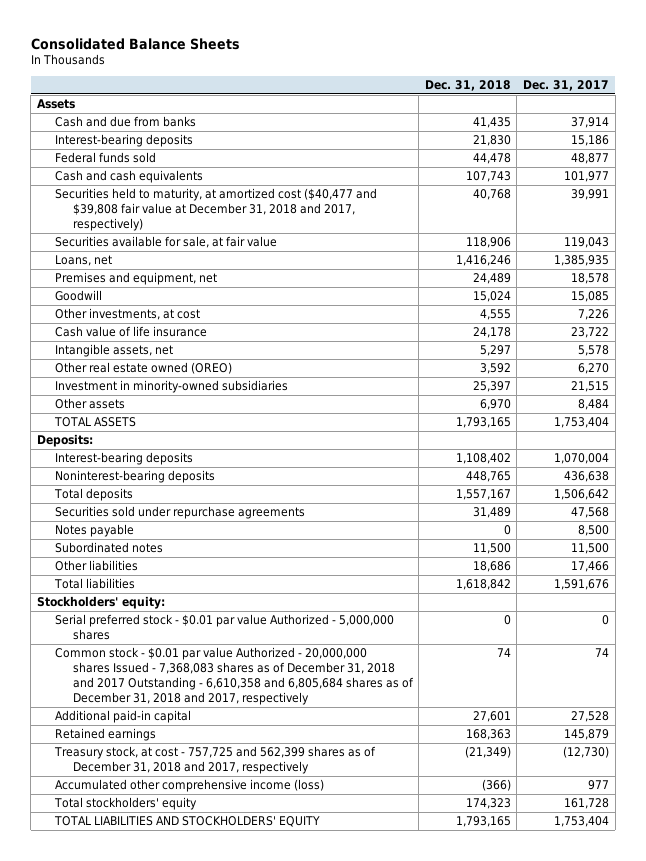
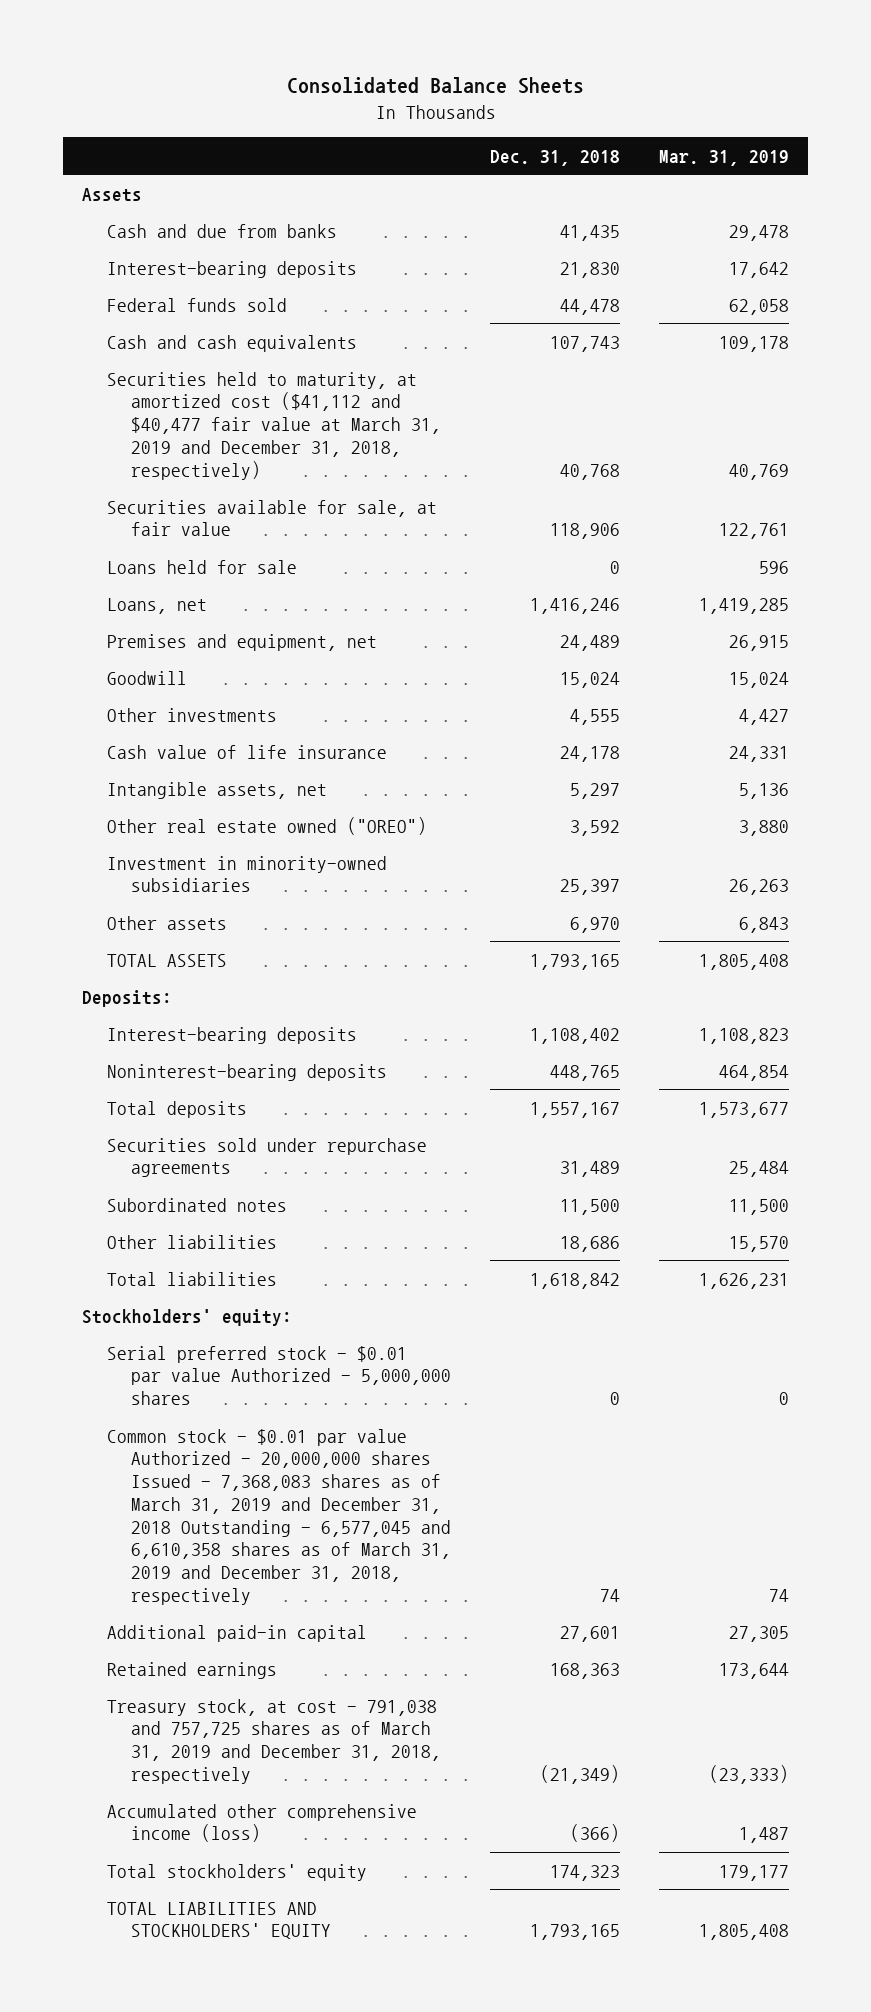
[523,79,610,91] Dec. 31, 2017 -> none
none -> [658,149,789,166] Mar. 31, 2019
[54,188,377,232] Securities held to maturity, at amortized cost ($40,477 and $39,808 fair value at December 31, 2018 and 2017, respectively) -> [106,371,442,480] Securities held to maturity, at amortized cost ($41,112 and $40,477 fair value at March 31, 2019 and December 31, 2018, respectively)
none -> [106,559,297,574] Loans held for sale
[54,308,200,321] Other investments, at cost -> [106,707,277,722] Other investments
[54,362,232,375] Other real estate owned (OREO) -> [106,816,427,835] Other real estate owned ("OREO")
[54,524,134,538] Notes payable -> none
[54,647,414,706] Common stock - $0.01 par value Authorized - 20,000,000 shares Issued - 7,368,083 shares as of December 31, 2018 and 2017 Outstanding - 6,610,358 and 6,805,684 shares as of December 31, 2018 and 2017, respectively -> [106,1428,452,1605] Common stock - $0.01 par value Authorized - 20,000,000 shares Issued - 7,368,083 shares as of March 31, 2019 and December 31, 2018 Outstanding - 6,577,045 and 6,610,358 shares as of March 31, 2019 and December 31, 2018, respectively
[53,746,376,775] Treasury stock, at cost - 757,725 and 562,399 shares as of December 31, 2018 and 2017, respectively -> [106,1698,442,1784] Treasury stock, at cost - 791,038 and 757,725 shares as of March 31, 2019 and December 31, 2018, respectively

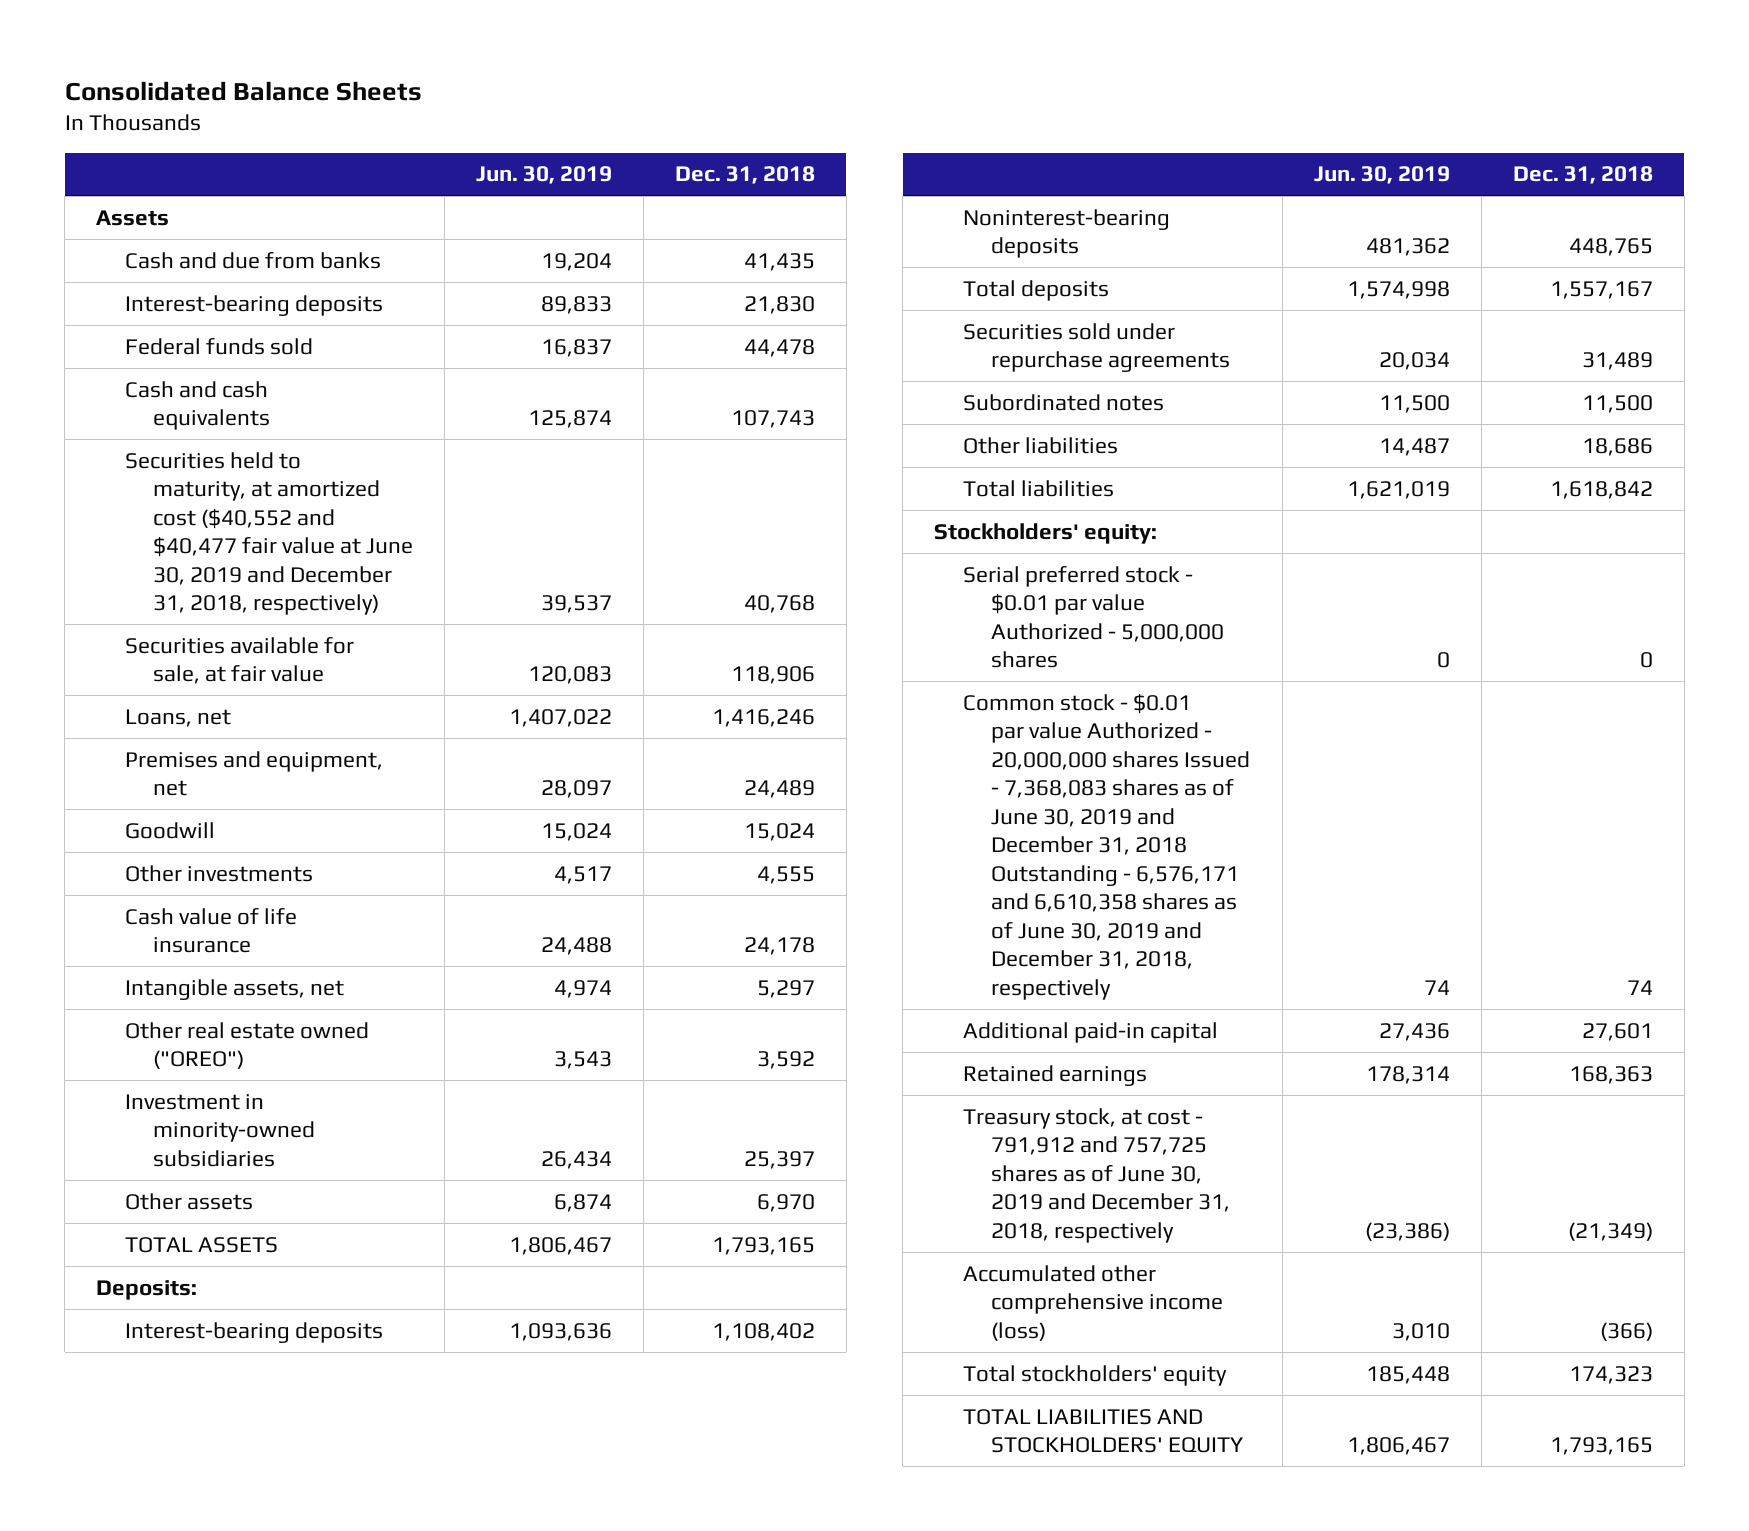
[658,149,789,166] Mar. 31, 2019 -> none
none -> [476,166,613,185] Jun. 30, 2019
[106,371,442,480] Securities held to maturity, at amortized cost ($41,112 and $40,477 fair value at March 31, 2019 and December 31, 2018, respectively) -> [124,451,414,616] Securities held to maturity, at amortized cost ($40,552 and $40,477 fair value at June 30, 2019 and December 31, 2018, respectively)
[106,559,297,574] Loans held for sale -> none
[106,1428,452,1605] Common stock - $0.01 par value Authorized - 20,000,000 shares Issued - 7,368,083 shares as of March 31, 2019 and December 31, 2018 Outstanding - 6,577,045 and 6,610,358 shares as of March 31, 2019 and December 31, 2018, respectively -> [962,693,1251,1000] Common stock - $0.01 par value Authorized - 20,000,000 shares Issued - 7,368,083 shares as of June 30, 2019 and December 31, 2018 Outstanding - 6,576,171 and 6,610,358 shares as of June 30, 2019 and December 31, 2018, respectively
[106,1698,442,1784] Treasury stock, at cost - 791,038 and 757,725 shares as of March 31, 2019 and December 31, 2018, respectively -> [962,1107,1231,1243] Treasury stock, at cost - 791,912 and 757,725 shares as of June 30, 2019 and December 31, 2018, respectively

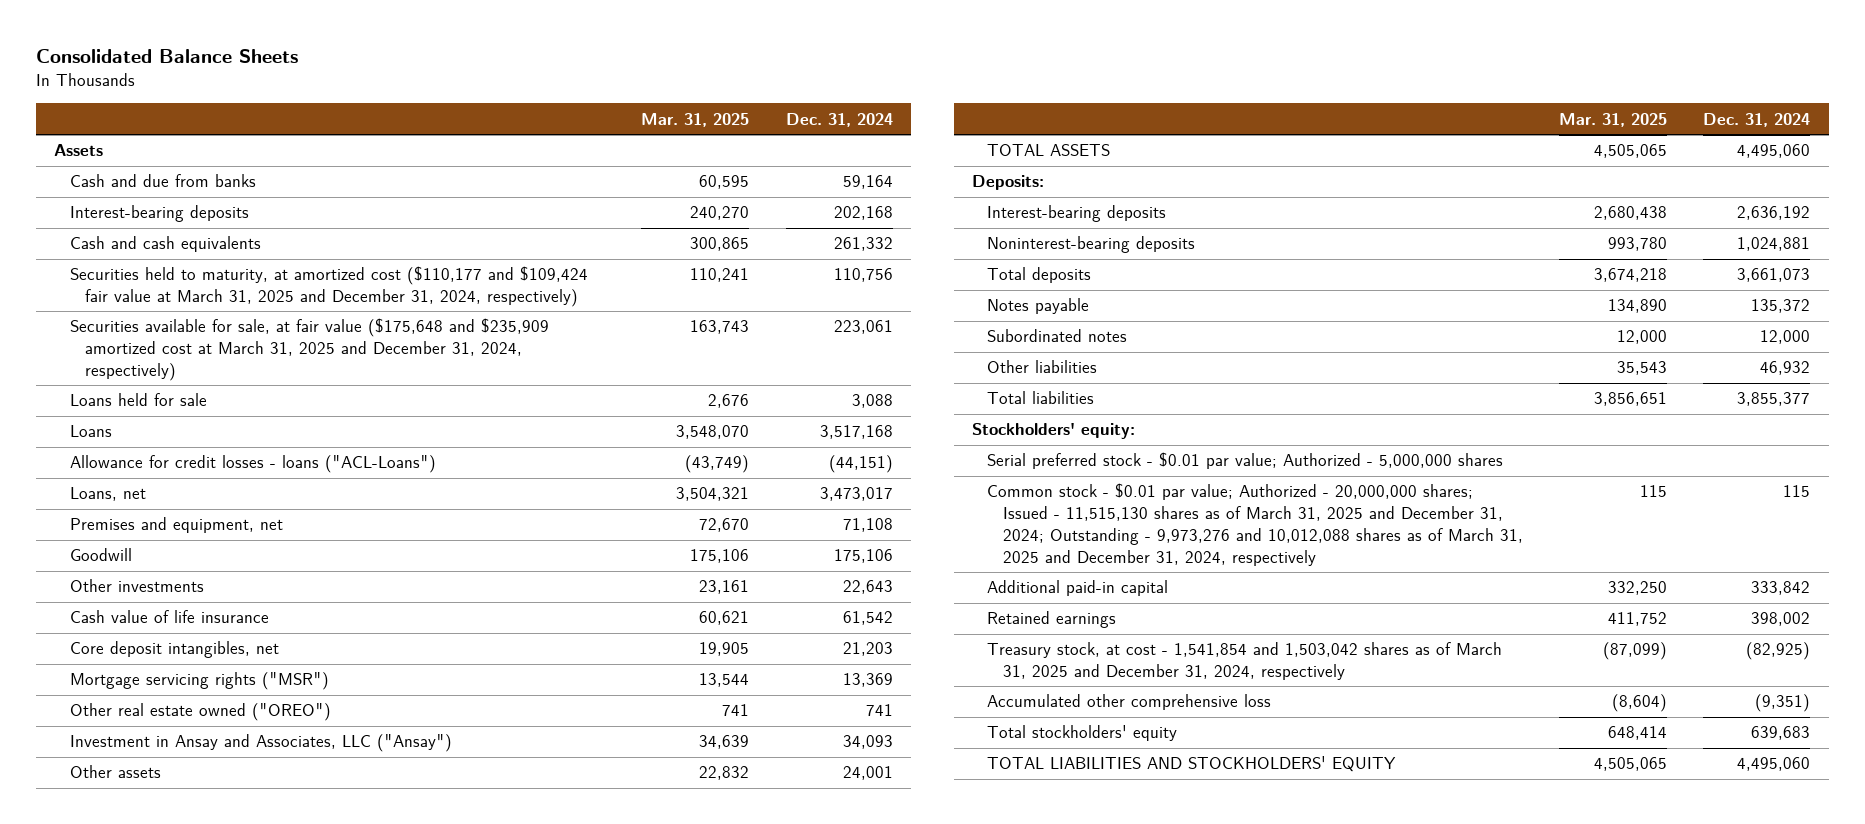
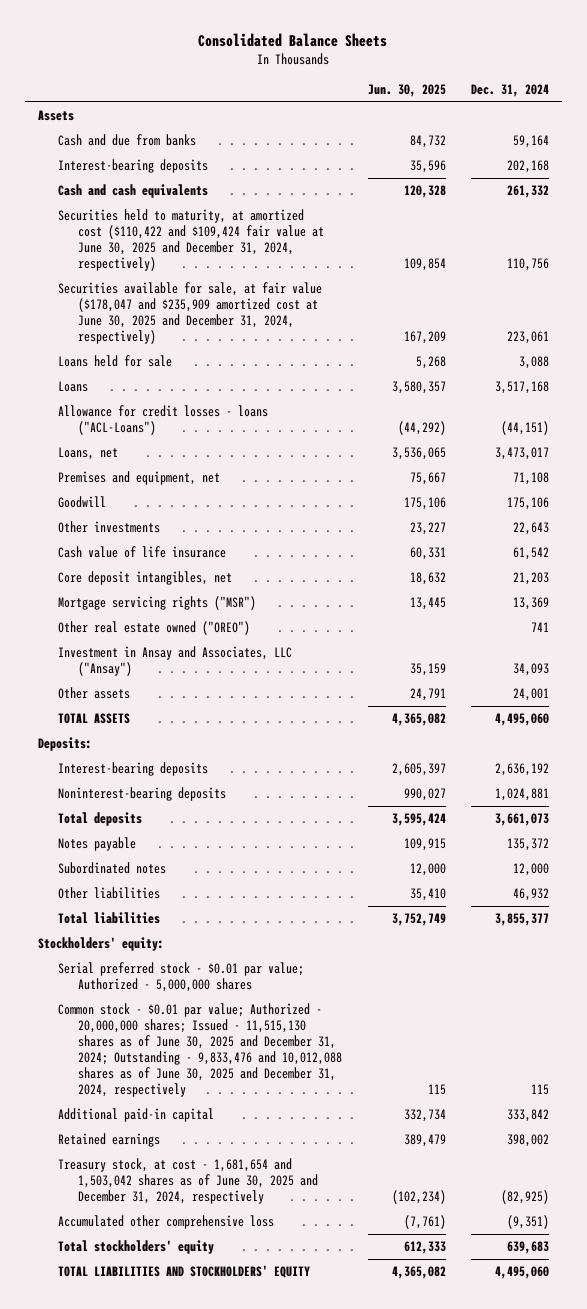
[641,112,750,127] Mar. 31, 2025 -> none
none -> [367,84,446,98] Jun. 30, 2025
[69,266,588,308] Securities held to maturity, at amortized cost ($110,177 and $109,424 fair value at March 31, 2025 and December 31, 2024, respectively) -> [57,209,325,272] Securities held to maturity, at amortized cost ($110,422 and $109,424 fair value at June 30, 2025 and December 31, 2024, respectively)
[69,318,549,381] Securities available for sale, at fair value ($175,648 and $235,909 amortized cost at March 31, 2025 and December 31, 2024, respectively) -> [57,282,322,345] Securities available for sale, at fair value ($178,047 and $235,909 amortized cost at June 30, 2025 and December 31, 2024, respectively)
[987,483,1523,566] Common stock - $0.01 par value; Authorized - 20,000,000 shares; Issued - 11,515,130 shares as of March 31, 2025 and December 31, 2024; Outstanding - 9,973,276 and 10,012,088 shares as of March 31, 2025 and December 31, 2024, respectively -> [57,1003,343,1098] Common stock - $0.01 par value; Authorized - 20,000,000 shares; Issued - 11,515,130 shares as of June 30, 2025 and December 31, 2024; Outstanding - 9,833,476 and 10,012,088 shares as of June 30, 2025 and December 31, 2024, respectively
[987,642,1503,681] Treasury stock, at cost - 1,541,854 and 1,503,042 shares as of March 31, 2025 and December 31, 2024, respectively -> [57,1158,319,1205] Treasury stock, at cost - 1,681,654 and 1,503,042 shares as of June 30, 2025 and December 31, 2024, respectively

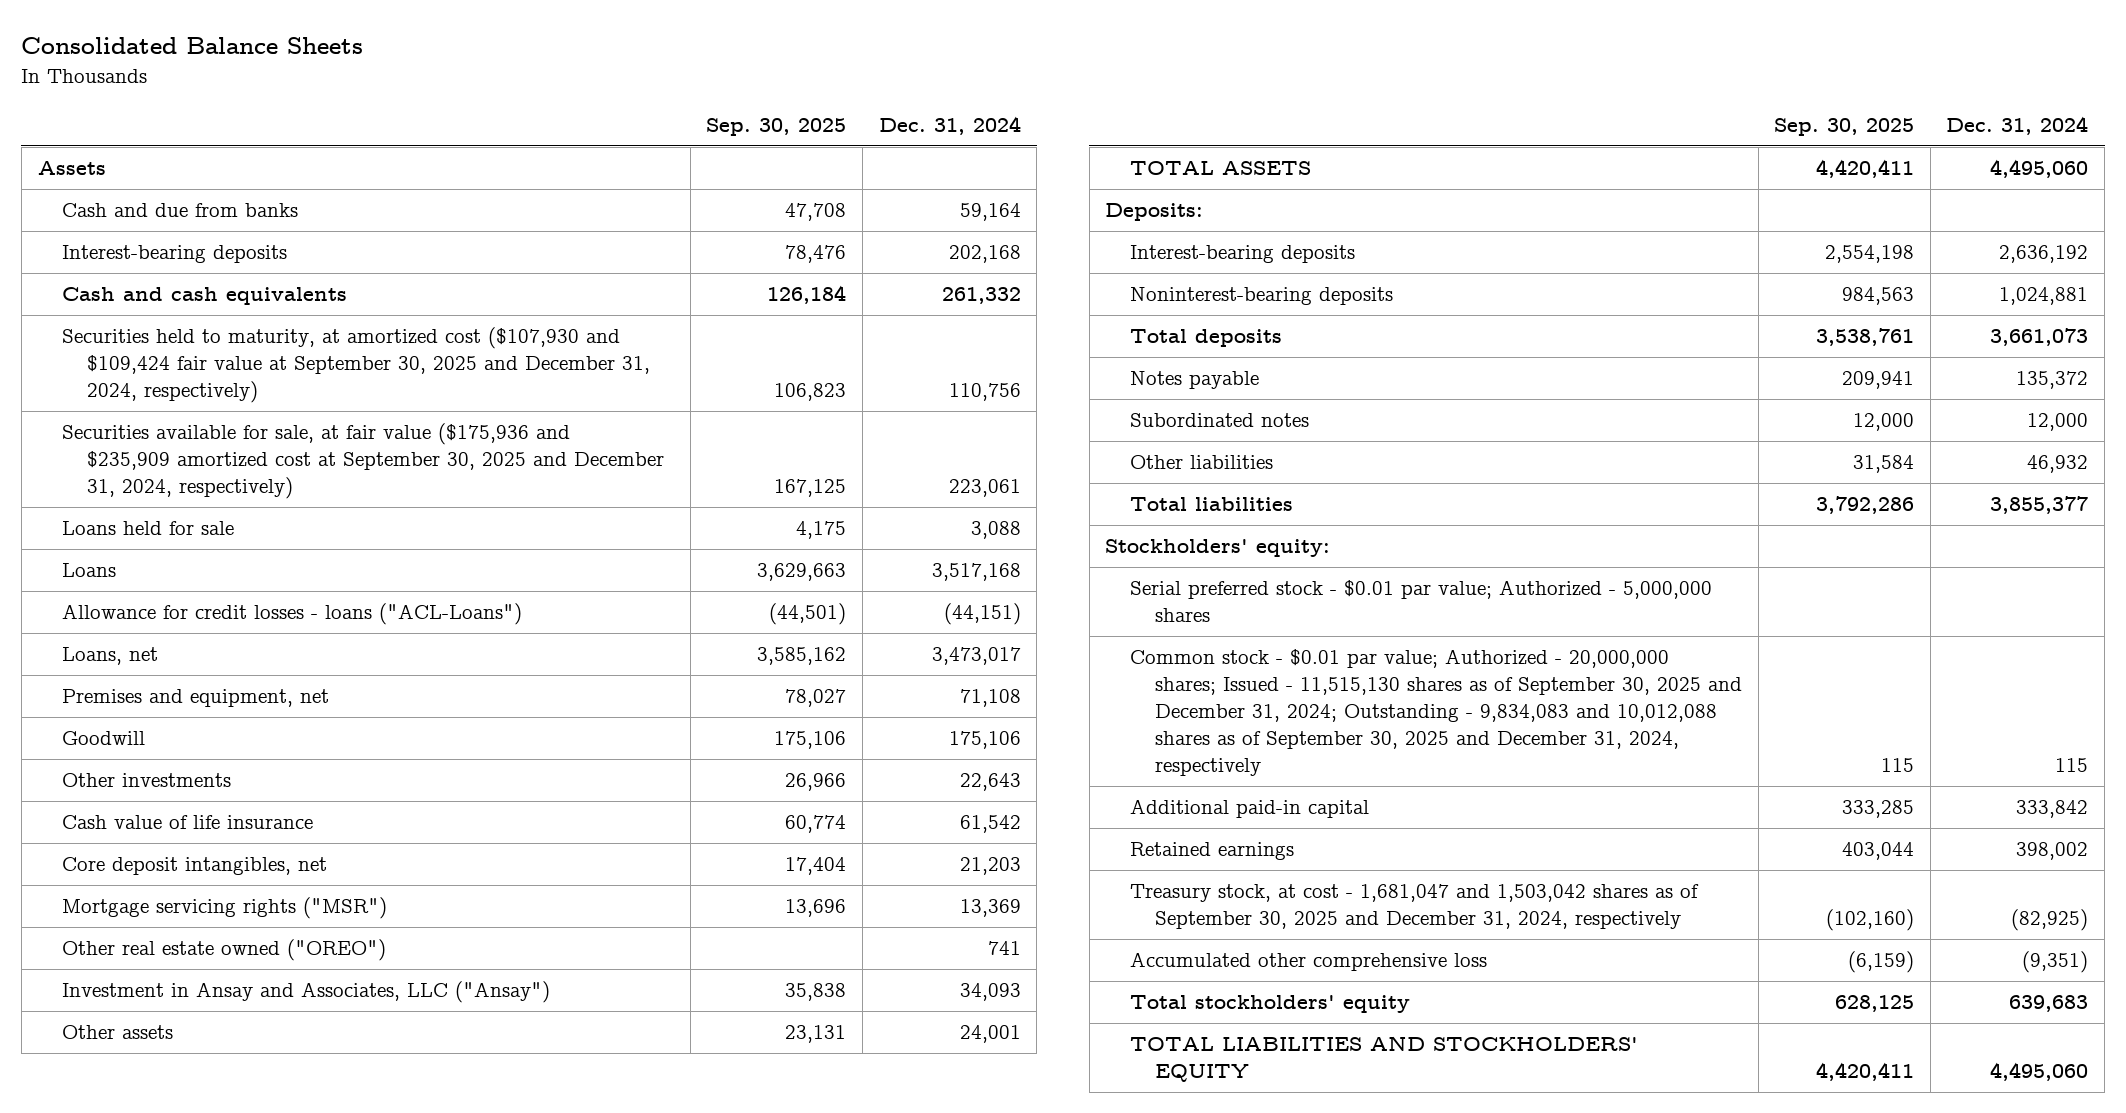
[367,84,446,98] Jun. 30, 2025 -> none
none -> [706,118,847,137] Sep. 30, 2025
[57,209,325,272] Securities held to maturity, at amortized cost ($110,422 and $109,424 fair value at June 30, 2025 and December 31, 2024, respectively) -> [62,327,651,404] Securities held to maturity, at amortized cost ($107,930 and $109,424 fair value at September 30, 2025 and December 31, 2024, respectively)
[57,282,322,345] Securities available for sale, at fair value ($178,047 and $235,909 amortized cost at June 30, 2025 and December 31, 2024, respectively) -> [62,423,665,500] Securities available for sale, at fair value ($175,936 and $235,909 amortized cost at September 30, 2025 and December 31, 2024, respectively)
[57,1003,343,1098] Common stock - $0.01 par value; Authorized - 20,000,000 shares; Issued - 11,515,130 shares as of June 30, 2025 and December 31, 2024; Outstanding - 9,833,476 and 10,012,088 shares as of June 30, 2025 and December 31, 2024, respectively -> [1130,649,1743,777] Common stock - $0.01 par value; Authorized - 20,000,000 shares; Issued - 11,515,130 shares as of September 30, 2025 and December 31, 2024; Outstanding - 9,834,083 and 10,012,088 shares as of September 30, 2025 and December 31, 2024, respectively
[57,1158,319,1205] Treasury stock, at cost - 1,681,654 and 1,503,042 shares as of June 30, 2025 and December 31, 2024, respectively -> [1130,884,1700,930] Treasury stock, at cost - 1,681,047 and 1,503,042 shares as of September 30, 2025 and December 31, 2024, respectively

